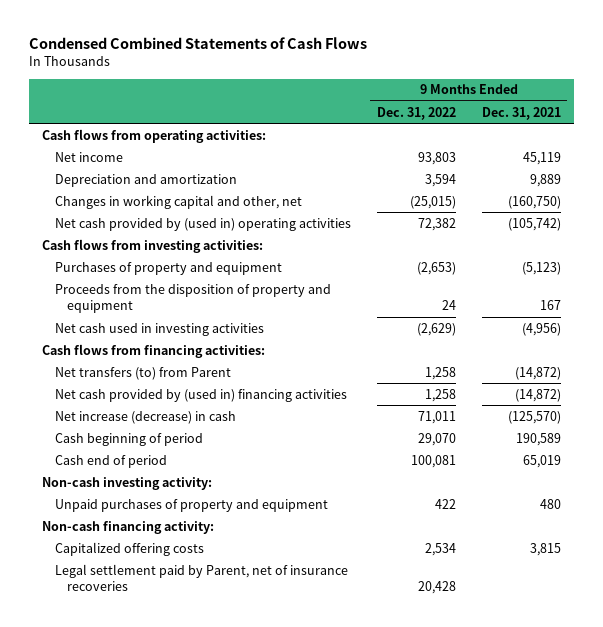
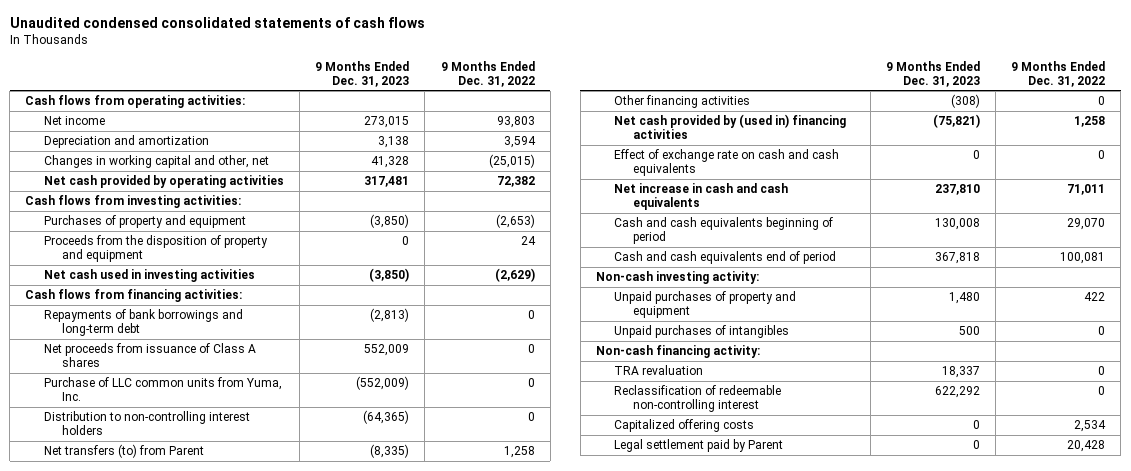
[29,36,368,49] Condensed Combined Statements of Cash Flows -> [9,17,425,29] Unaudited condensed consolidated statements of cash flows
[481,106,561,120] Dec. 31, 2021 -> none
none -> [315,60,410,87] 9 Months Ended Dec. 31, 2023
[54,217,351,231] Net cash provided by (used in) operating activities -> [43,175,284,189] Net cash provided by operating activities
none -> [43,309,243,337] Repayments of bank borrowings and long-term debt
none -> [43,343,256,368] Net proceeds from issuance of Class A shares
none -> [43,377,282,402] Purchase of LLC common units from Yuma, Inc.
none -> [43,411,250,436] Distribution to non-controlling interest holders
none -> [614,95,751,109] Other financing activities
none -> [614,149,840,177] Effect of exchange rate on cash and cash equivalents
[54,410,236,424] Net increase (decrease) in cash -> [614,183,789,211] Net increase in cash and cash equivalents
[54,432,203,446] Cash beginning of period -> [614,217,834,245] Cash and cash equivalents beginning of period
[54,454,167,468] Cash end of period -> [614,251,837,265] Cash and cash equivalents end of period
none -> [614,325,790,339] Unpaid purchases of intangibles
none -> [614,365,704,376] TRA revaluation
none -> [614,385,782,413] Reclassification of redeemable non-controlling interest
[54,563,348,592] Legal settlement paid by Parent, net of insurance recoveries -> [614,439,784,453] Legal settlement paid by Parent

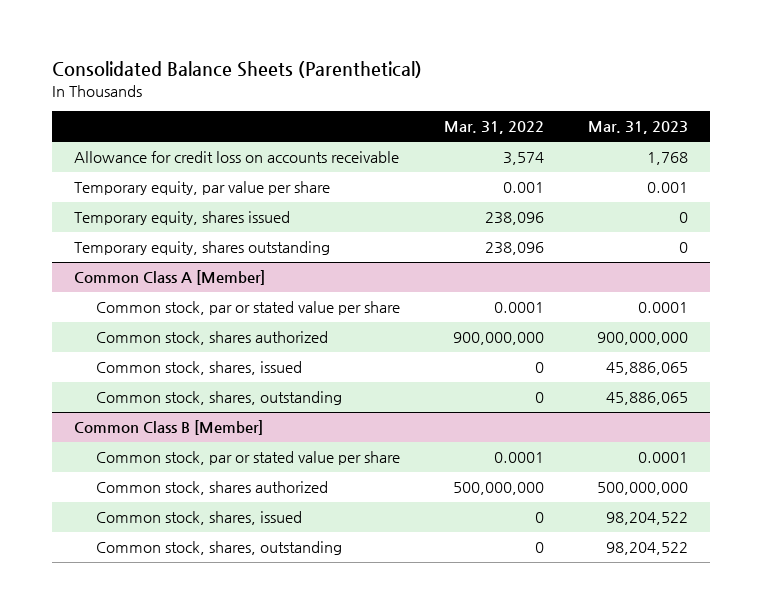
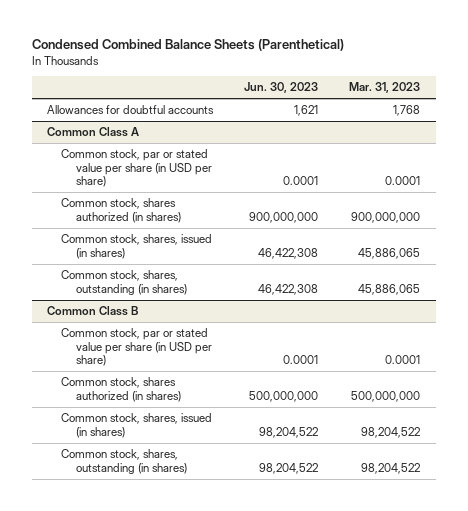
[51,61,422,79] Consolidated Balance Sheets (Parenthetical) -> [31,39,344,52] Condensed Combined Balance Sheets (Parenthetical)
[444,121,545,135] Mar. 31, 2022 -> none
none -> [244,82,319,94] Jun. 30, 2023
[73,181,330,196] Temporary equity, par value per share -> none
[73,211,290,226] Temporary equity, shares issued -> none
[73,241,330,256] Temporary equity, shares outstanding -> none
[73,151,399,164] Allowance for credit loss on accounts receivable -> [47,105,215,115] Allowances for doubtful accounts
[73,270,265,286] Common Class A [Member] -> [47,127,140,138] Common Class A
[96,301,401,316] Common stock, par or stated value per share -> [61,149,212,188] Common stock, par or stated value per share (in USD per share)
[96,331,329,346] Common stock, shares authorized -> [61,198,181,223] Common stock, shares authorized (in shares)
[96,361,303,376] Common stock, shares, issued -> [61,234,213,259] Common stock, shares, issued (in shares)
[96,391,343,406] Common stock, shares, outstanding -> [61,270,187,295] Common stock, shares, outstanding (in shares)
[73,420,263,436] Common Class B [Member] -> [47,306,140,317] Common Class B
[96,451,401,466] Common stock, par or stated value per share -> [61,328,212,367] Common stock, par or stated value per share (in USD per share)
[96,481,329,496] Common stock, shares authorized -> [61,377,181,402] Common stock, shares authorized (in shares)
[96,511,303,526] Common stock, shares, issued -> [61,413,213,438] Common stock, shares, issued (in shares)
[96,541,343,556] Common stock, shares, outstanding -> [61,449,187,474] Common stock, shares, outstanding (in shares)

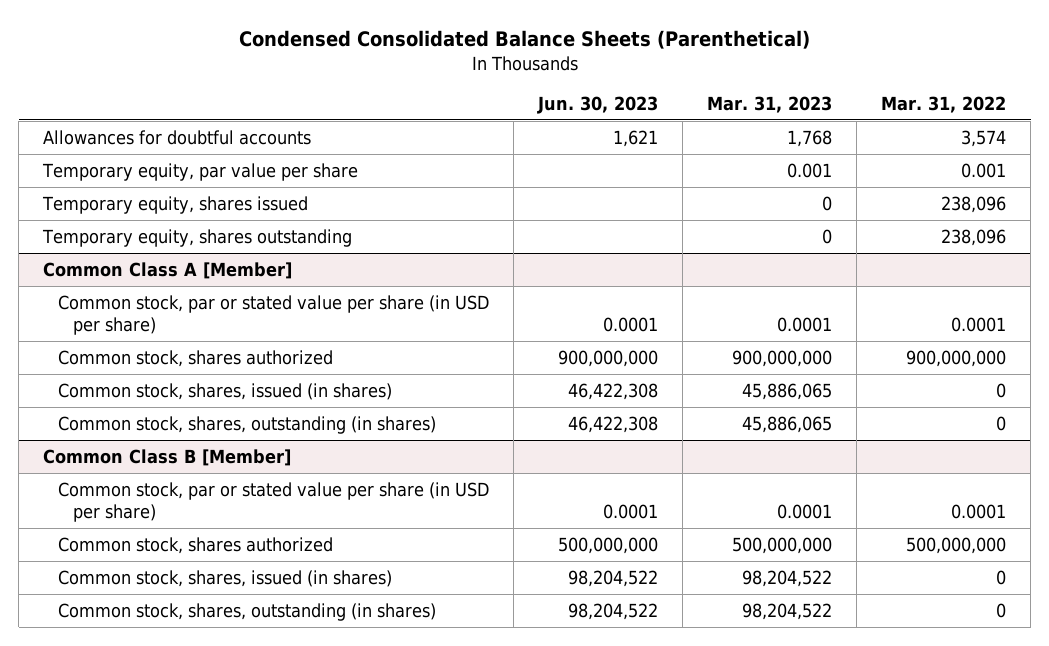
[31,39,344,52] Condensed Combined Balance Sheets (Parenthetical) -> [238,29,810,49] Condensed Consolidated Balance Sheets (Parenthetical)
none -> [881,95,1007,113] Mar. 31, 2022
none -> [42,162,359,181] Temporary equity, par value per share
none -> [42,195,309,214] Temporary equity, shares issued
none -> [42,228,353,247] Temporary equity, shares outstanding
[47,127,140,138] Common Class A -> [43,261,293,279] Common Class A [Member]
[61,198,181,223] Common stock, shares authorized (in shares) -> [58,349,334,367] Common stock, shares authorized
[47,306,140,317] Common Class B -> [43,448,292,466] Common Class B [Member]
[61,377,181,402] Common stock, shares authorized (in shares) -> [58,536,334,554] Common stock, shares authorized

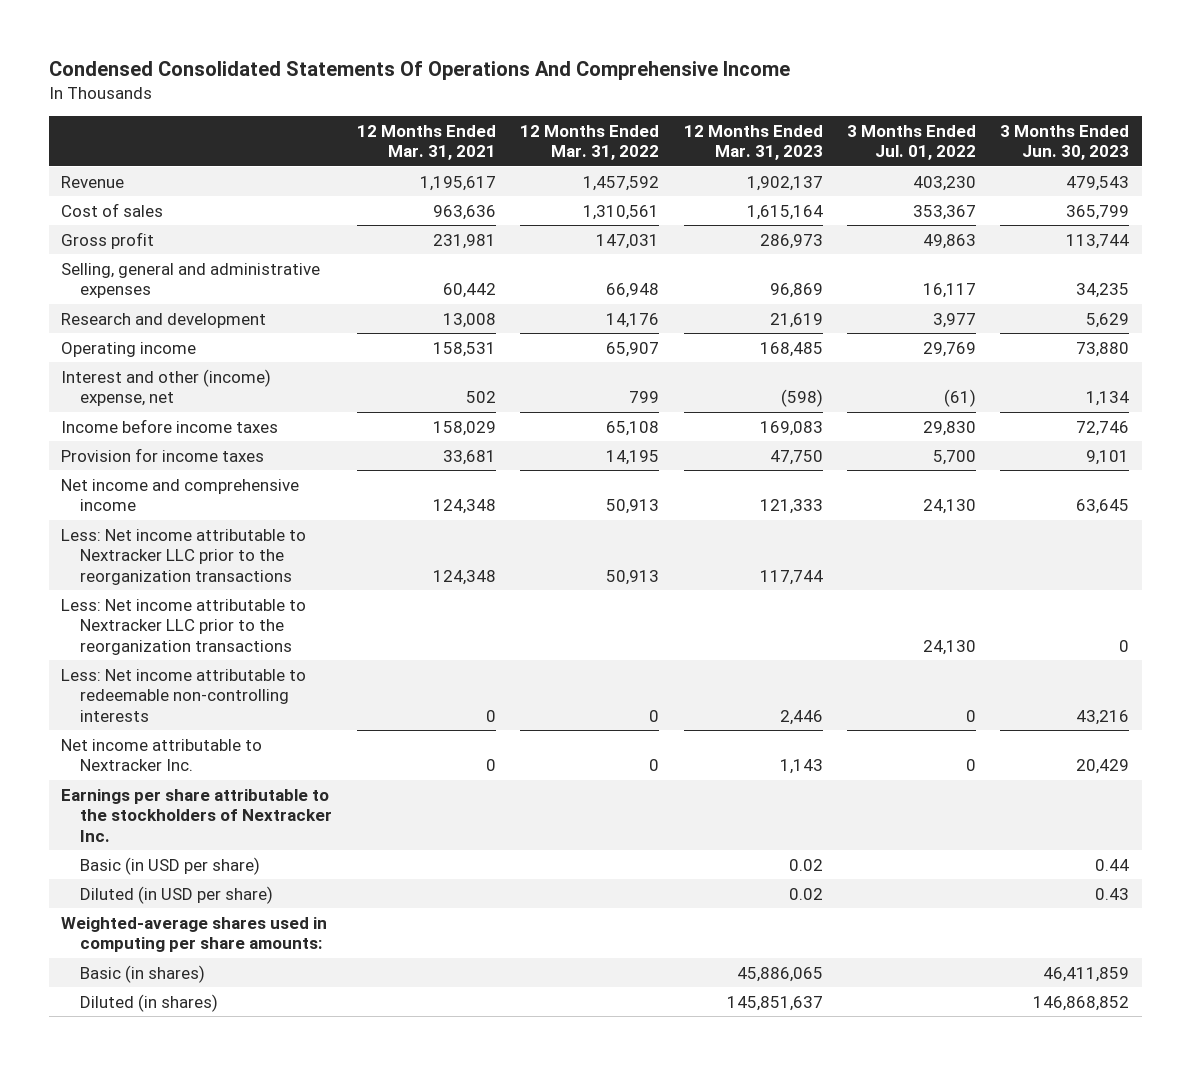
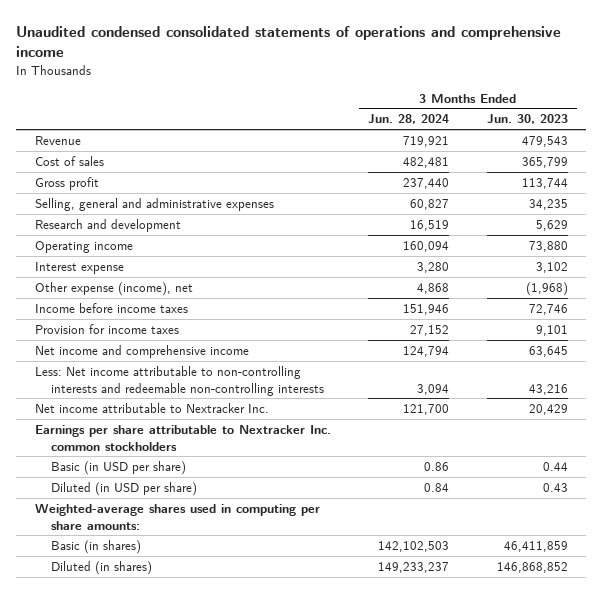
[49,60,791,80] Condensed Consolidated Statements Of Operations And Comprehensive Income -> [16,25,562,57] Unaudited condensed consolidated statements of operations and comprehensive income
[356,124,496,161] 12 Months Ended Mar. 31, 2021 -> none
[520,124,660,161] 12 Months Ended Mar. 31, 2022 -> none
[683,124,823,161] 12 Months Ended Mar. 31, 2023 -> none
[847,124,977,161] 3 Months Ended Jul. 01, 2022 -> none
none -> [368,114,450,125] Jun. 28, 2024
[61,368,272,407] Interest and other (income) expense, net -> [34,261,124,274] Interest expense
[1086,391,1130,407] 1,134 -> [535,261,568,273] 3,102
none -> [34,281,193,296] Other expense (income), net
[61,528,307,585] Less: Net income attributable to Nextracker LLC prior to the reorganization transactions -> none
[61,598,307,655] Less: Net income attributable to Nextracker LLC prior to the reorganization transactions -> none
[61,668,307,722] Less: Net income attributable to redeemable non-controlling interests -> [34,365,325,396] Less: Net income attributable to non-controlling interests and redeemable non-controlling interests
[61,788,333,842] Earnings per share attributable to the stockholders of Nextracker Inc. -> [34,424,331,451] Earnings per share attributable to Nextracker Inc. common stockholders

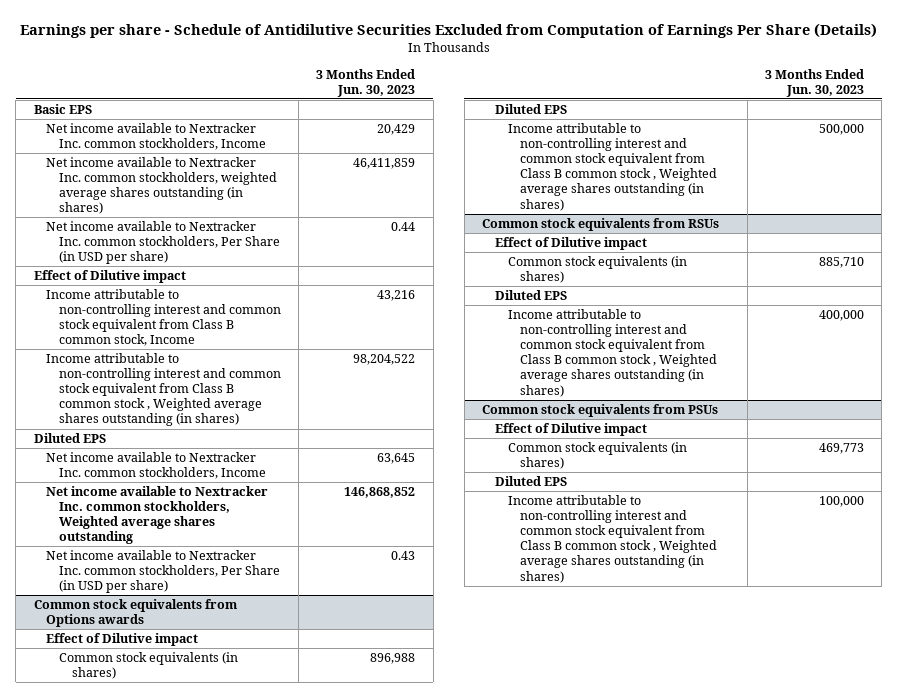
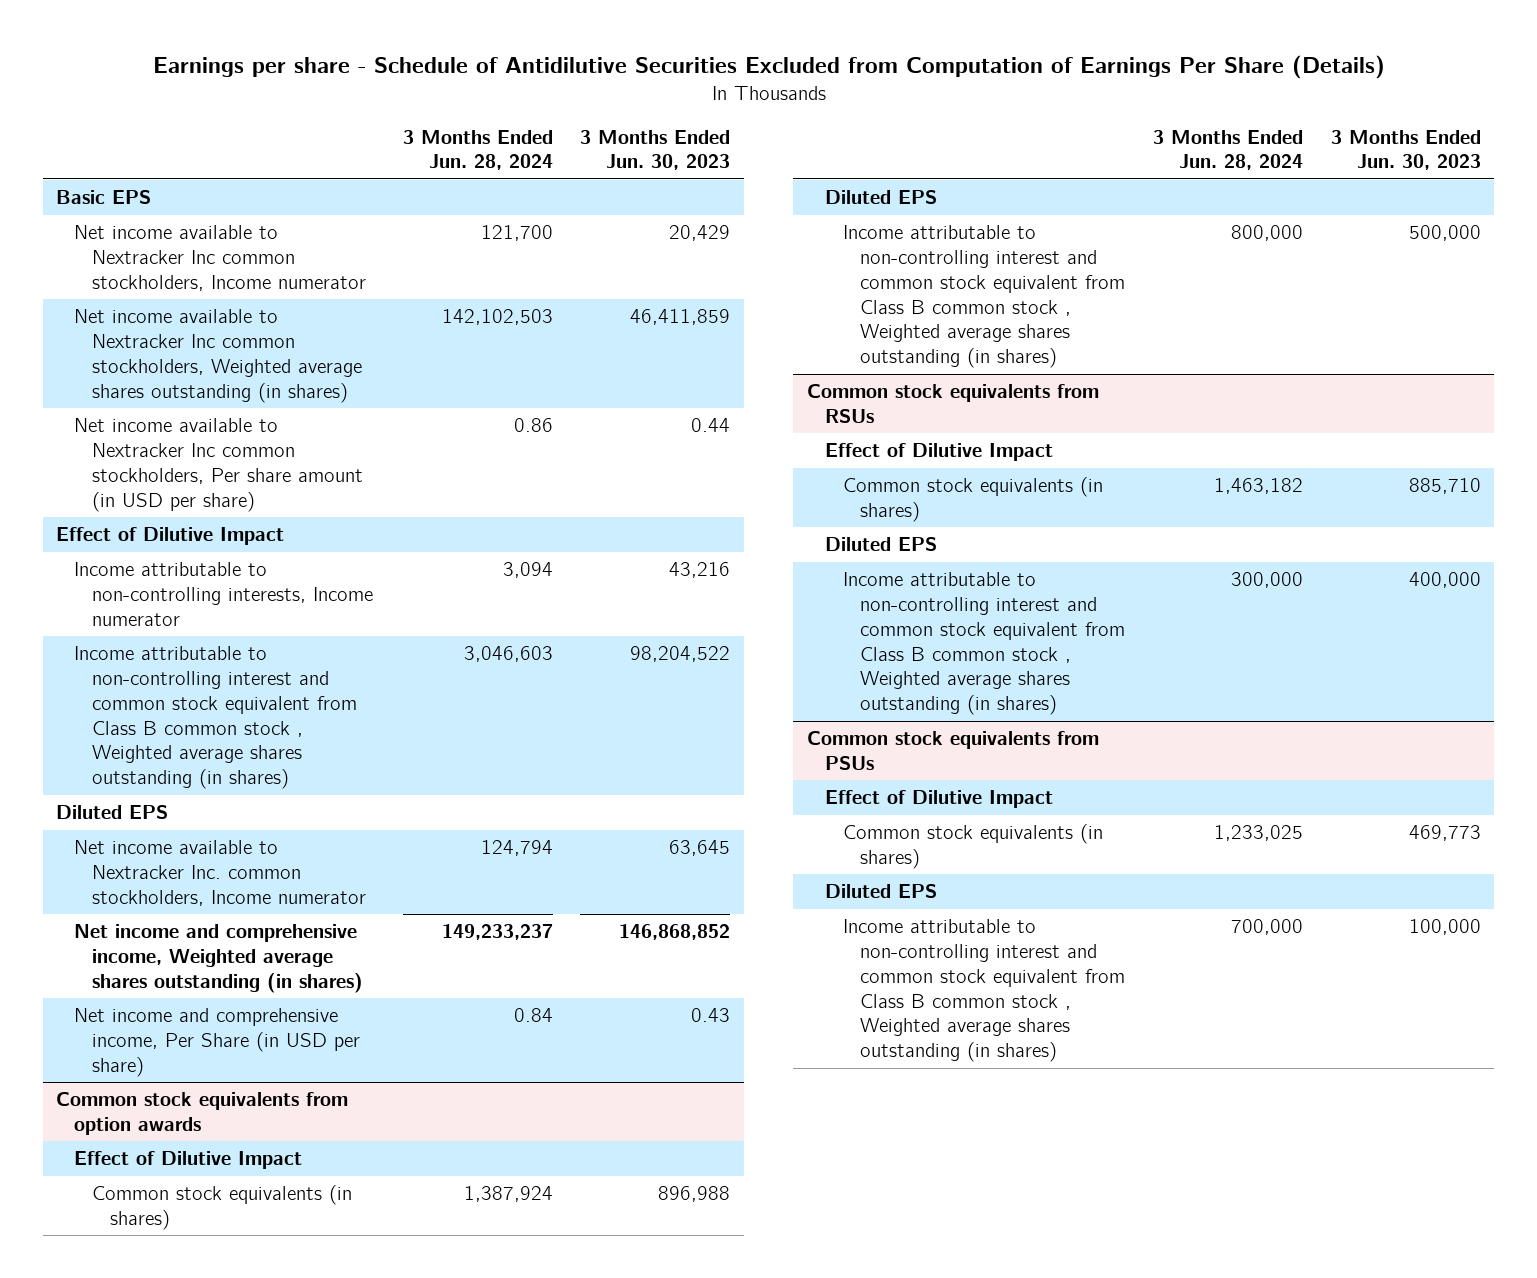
none -> [402,129,553,171] 3 Months Ended Jun. 28, 2024
[46,123,267,151] Net income available to Nextracker Inc. common stockholders, Income -> [74,225,367,291] Net income available to Nextracker Inc common stockholders, Income numerator
[46,157,278,215] Net income available to Nextracker Inc. common stockholders, weighted average shares outstanding (in shares) -> [74,309,363,403] Net income available to Nextracker Inc common stockholders, Weighted average shares outstanding (in shares)
[46,221,281,265] Net income available to Nextracker Inc. common stockholders, Per Share (in USD per share) -> [74,418,364,512] Net income available to Nextracker Inc common stockholders, Per share amount (in USD per share)
[33,270,186,284] Effect of Dilutive impact -> [56,527,285,546] Effect of Dilutive Impact
[46,289,282,347] Income attributable to non-controlling interest and common stock equivalent from Class B common stock, Income -> [74,562,374,626] Income attributable to non-controlling interests, Income numerator
[46,452,267,480] Net income available to Nextracker Inc. common stockholders, Income -> [74,840,367,906] Net income available to Nextracker Inc. common stockholders, Income numerator
[46,486,269,545] Net income available to Nextracker Inc. common stockholders, Weighted average shares outstanding -> [74,924,364,993] Net income and comprehensive income, Weighted average shares outstanding (in shares)
[46,550,281,594] Net income available to Nextracker Inc. common stockholders, Per Share (in USD per share) -> [74,1008,361,1077] Net income and comprehensive income, Per Share (in USD per share)
[33,599,237,628] Common stock equivalents from Options awards -> [56,1092,349,1135] Common stock equivalents from option awards
[46,633,199,647] Effect of Dilutive impact -> [74,1151,303,1170] Effect of Dilutive Impact
[494,237,647,251] Effect of Dilutive impact -> [824,443,1053,462] Effect of Dilutive Impact
[494,423,647,437] Effect of Dilutive impact -> [824,790,1053,809] Effect of Dilutive Impact

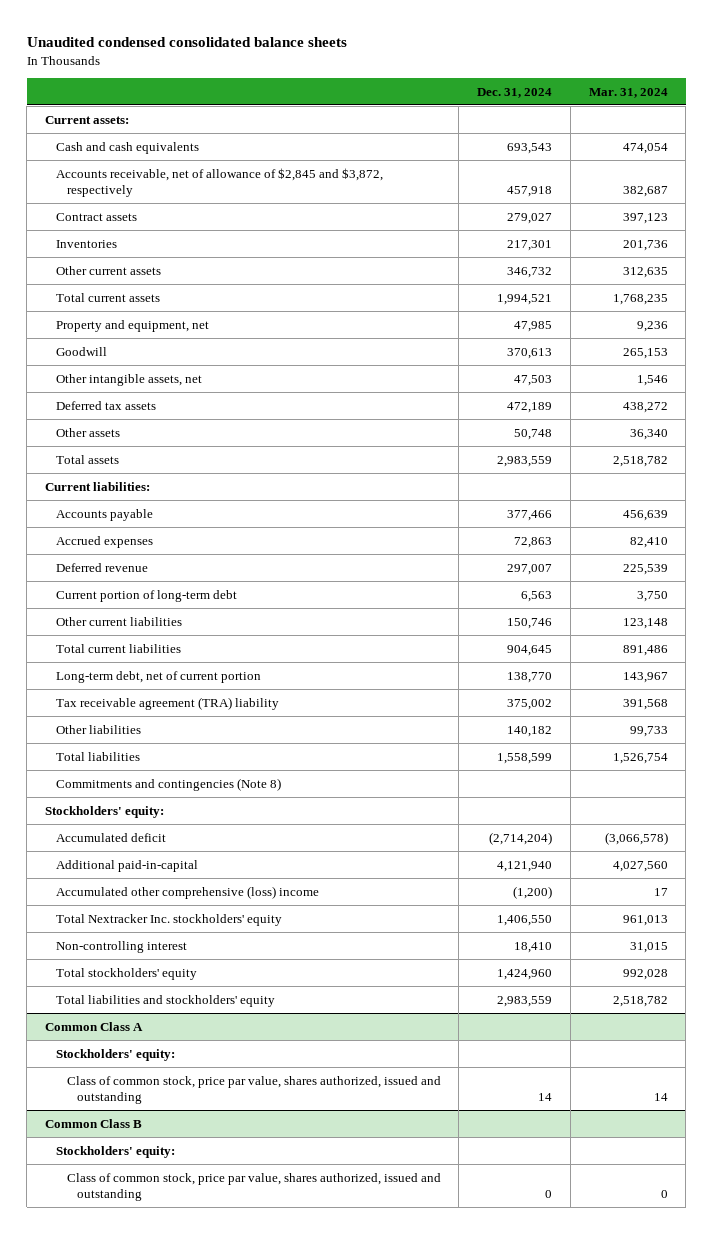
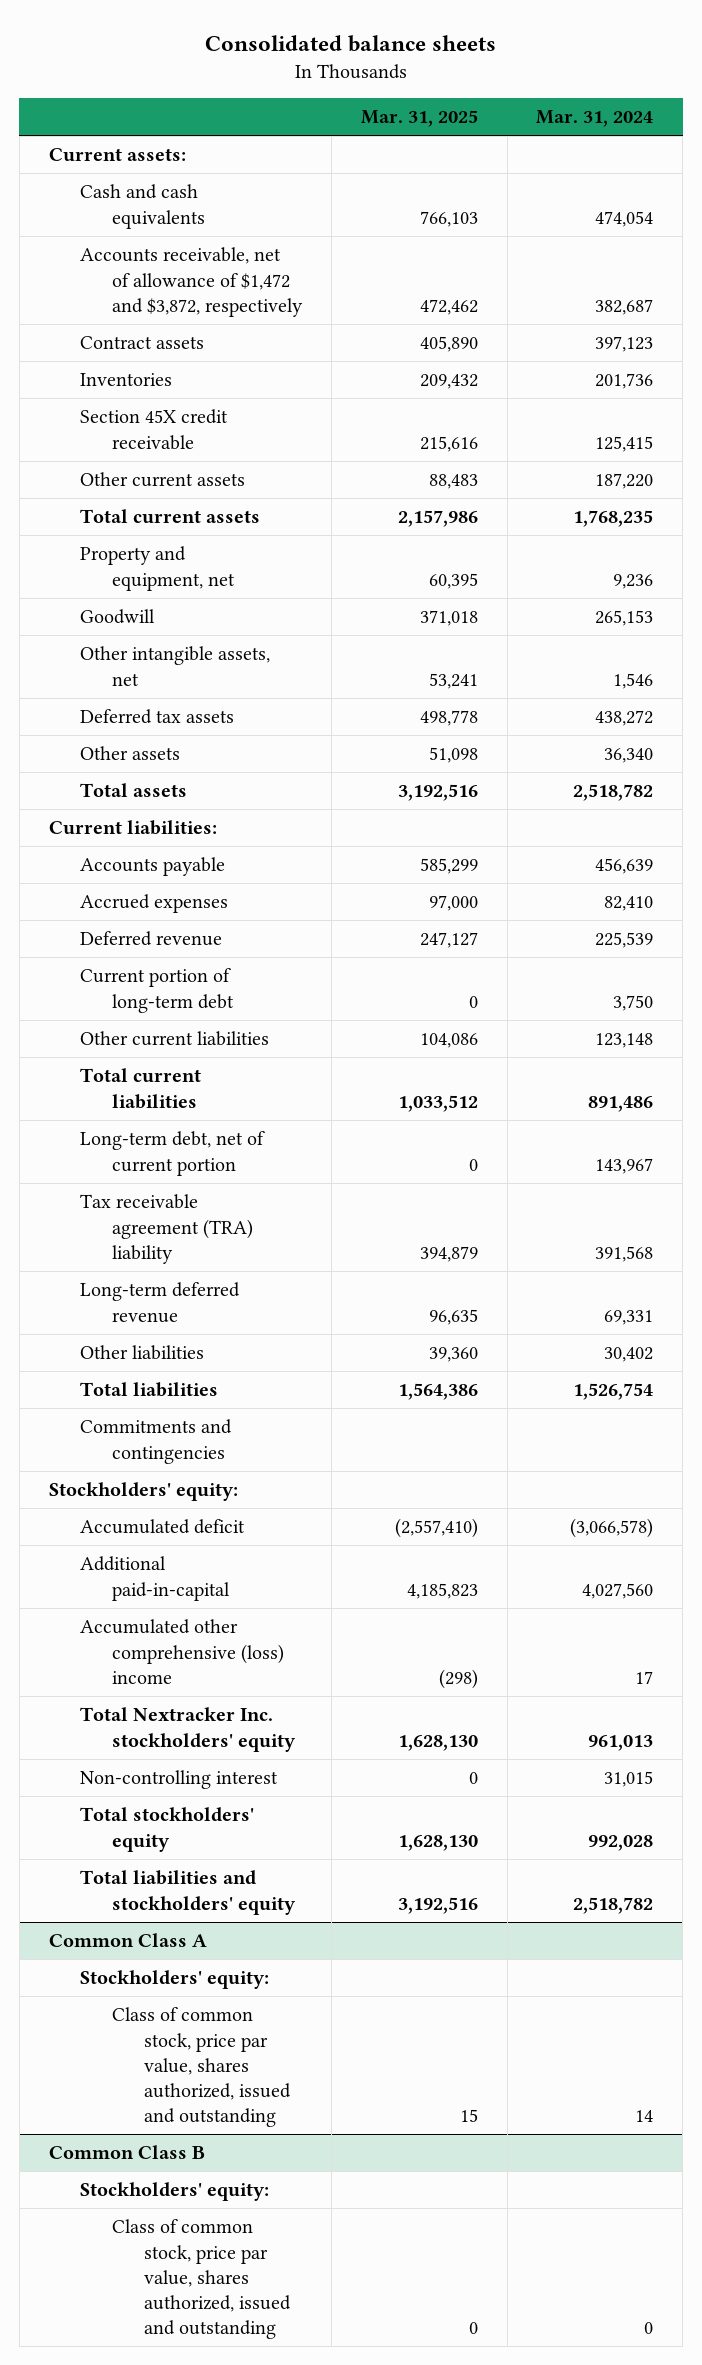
[26,37,347,48] Unaudited condensed consolidated balance sheets -> [205,34,497,52] Consolidated balance sheets
[477,87,553,98] Dec. 31, 2024 -> none
none -> [360,110,478,128] Mar. 31, 2025
[55,167,383,198] Accounts receivable, net of allowance of $2,845 and $3,872, respectively -> [80,247,303,317] Accounts receivable, net of allowance of $1,472 and $3,872, respectively
none -> [80,409,229,450] Section 45X credit receivable
[622,266,668,278] 312,635 -> [595,473,654,490] 187,220
none -> [80,1282,241,1323] Long-term deferred revenue
[629,725,668,737] 99,733 -> [604,1347,654,1363] 30,402
[55,777,281,791] Commitments and contingencies (Note 8) -> [80,1419,233,1464] Commitments and contingencies

